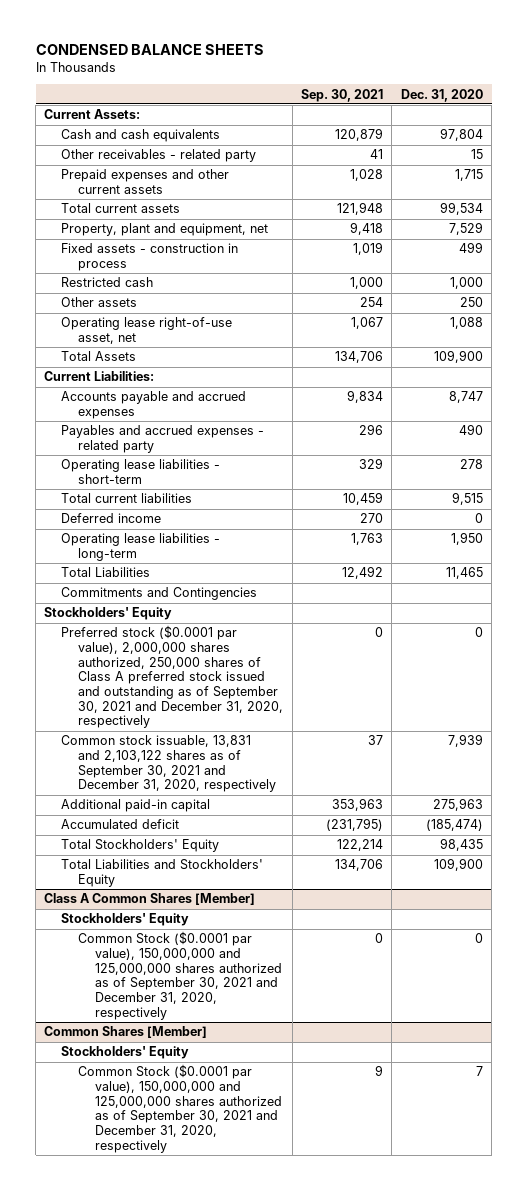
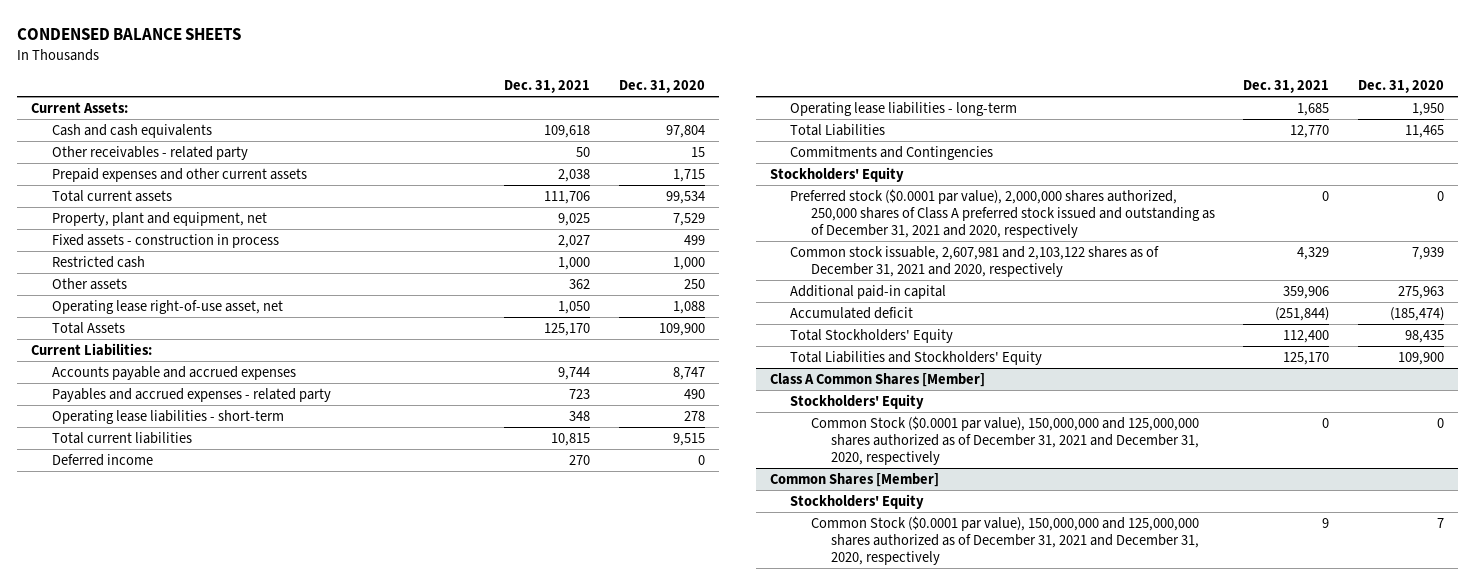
[301,88,384,102] Sep. 30, 2021 -> none
none -> [504,80,591,94] Dec. 31, 2021
[61,625,284,729] Preferred stock ($0.0001 par value), 2,000,000 shares authorized, 250,000 shares of Class A preferred stock issued and outstanding as of September 30, 2021 and December 31, 2020, respectively -> [790,188,1215,238] Preferred stock ($0.0001 par value), 2,000,000 shares authorized, 250,000 shares of Class A preferred stock issued and outstanding as of December 31, 2021 and 2020, respectively
[61,735,277,793] Common stock issuable, 13,831 and 2,103,122 shares as of September 30, 2021 and December 31, 2020, respectively -> [790,245,1160,277] Common stock issuable, 2,607,981 and 2,103,122 shares as of December 31, 2021 and 2020, respectively
[78,931,283,1020] Common Stock ($0.0001 par value), 150,000,000 and 125,000,000 shares authorized as of September 30, 2021 and December 31, 2020, respectively -> [810,415,1200,465] Common Stock ($0.0001 par value), 150,000,000 and 125,000,000 shares authorized as of December 31, 2021 and December 31, 2020, respectively
[78,1064,283,1153] Common Stock ($0.0001 par value), 150,000,000 and 125,000,000 shares authorized as of September 30, 2021 and December 31, 2020, respectively -> [810,515,1200,565] Common Stock ($0.0001 par value), 150,000,000 and 125,000,000 shares authorized as of December 31, 2021 and December 31, 2020, respectively

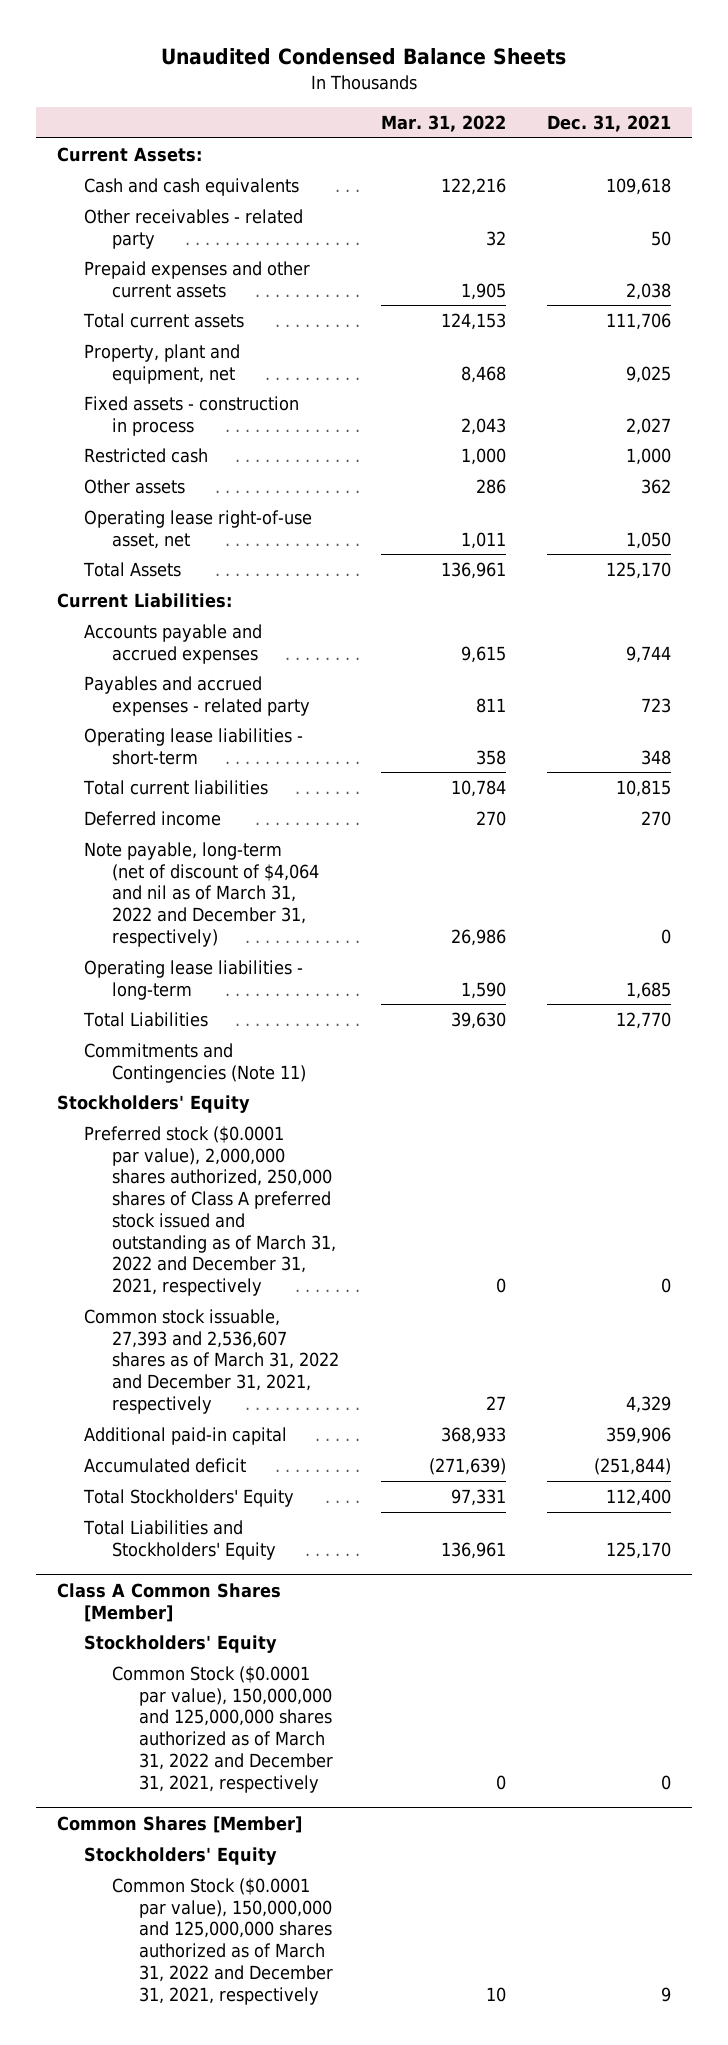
[17,27,242,40] CONDENSED BALANCE SHEETS -> [161,47,567,65] Unaudited Condensed Balance Sheets
[618,80,705,94] Dec. 31, 2020 -> none
none -> [380,114,506,132] Mar. 31, 2022
none -> [84,842,319,947] Note payable, long-term (net of discount of $4,064 and nil as of March 31, 2022 and December 31, respectively)
[790,145,994,160] Commitments and Contingencies -> [84,1043,306,1083] Commitments and Contingencies (Note 11)
[790,188,1215,238] Preferred stock ($0.0001 par value), 2,000,000 shares authorized, 250,000 shares of Class A preferred stock issued and outstanding as of December 31, 2021 and 2020, respectively -> [84,1126,336,1296] Preferred stock ($0.0001 par value), 2,000,000 shares authorized, 250,000 shares of Class A preferred stock issued and outstanding as of March 31, 2022 and December 31, 2021, respectively
[790,245,1160,277] Common stock issuable, 2,607,981 and 2,103,122 shares as of December 31, 2021 and 2020, respectively -> [84,1309,339,1414] Common stock issuable, 27,393 and 2,536,607 shares as of March 31, 2022 and December 31, 2021, respectively
[810,415,1200,465] Common Stock ($0.0001 par value), 150,000,000 and 125,000,000 shares authorized as of December 31, 2021 and December 31, 2020, respectively -> [111,1666,334,1793] Common Stock ($0.0001 par value), 150,000,000 and 125,000,000 shares authorized as of March 31, 2022 and December 31, 2021, respectively
[810,515,1200,565] Common Stock ($0.0001 par value), 150,000,000 and 125,000,000 shares authorized as of December 31, 2021 and December 31, 2020, respectively -> [111,1878,334,2005] Common Stock ($0.0001 par value), 150,000,000 and 125,000,000 shares authorized as of March 31, 2022 and December 31, 2021, respectively

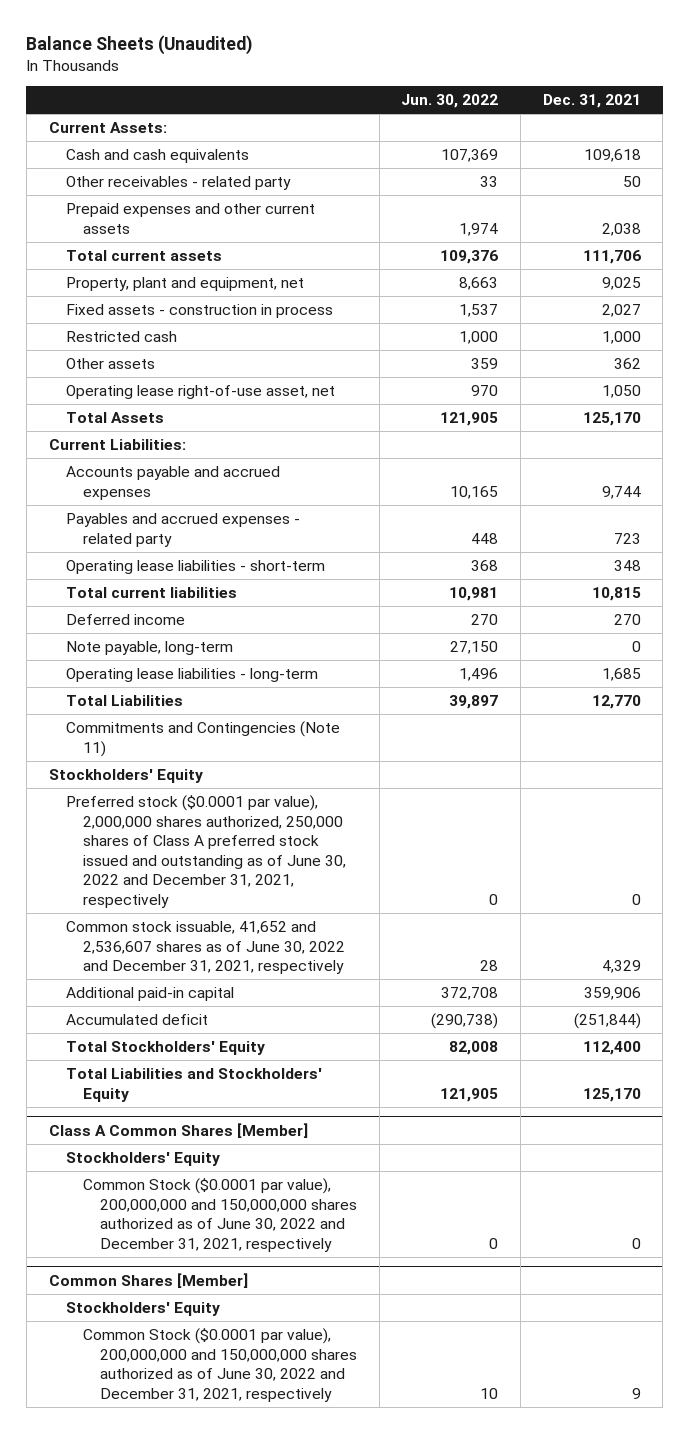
[161,47,567,65] Unaudited Condensed Balance Sheets -> [26,35,253,56] Balance Sheets (Unaudited)
[380,114,506,132] Mar. 31, 2022 -> none
none -> [401,93,499,108] Jun. 30, 2022
[84,842,319,947] Note payable, long-term (net of discount of $4,064 and nil as of March 31, 2022 and December 31, respectively) -> [65,640,233,655] Note payable, long-term
[84,1126,336,1296] Preferred stock ($0.0001 par value), 2,000,000 shares authorized, 250,000 shares of Class A preferred stock issued and outstanding as of March 31, 2022 and December 31, 2021, respectively -> [65,794,346,908] Preferred stock ($0.0001 par value), 2,000,000 shares authorized, 250,000 shares of Class A preferred stock issued and outstanding as of June 30, 2022 and December 31, 2021, respectively
[84,1309,339,1414] Common stock issuable, 27,393 and 2,536,607 shares as of March 31, 2022 and December 31, 2021, respectively -> [65,920,345,975] Common stock issuable, 41,652 and 2,536,607 shares as of June 30, 2022 and December 31, 2021, respectively
[111,1666,334,1793] Common Stock ($0.0001 par value), 150,000,000 and 125,000,000 shares authorized as of March 31, 2022 and December 31, 2021, respectively -> [82,1177,358,1252] Common Stock ($0.0001 par value), 200,000,000 and 150,000,000 shares authorized as of June 30, 2022 and December 31, 2021, respectively
[111,1878,334,2005] Common Stock ($0.0001 par value), 150,000,000 and 125,000,000 shares authorized as of March 31, 2022 and December 31, 2021, respectively -> [82,1327,358,1402] Common Stock ($0.0001 par value), 200,000,000 and 150,000,000 shares authorized as of June 30, 2022 and December 31, 2021, respectively

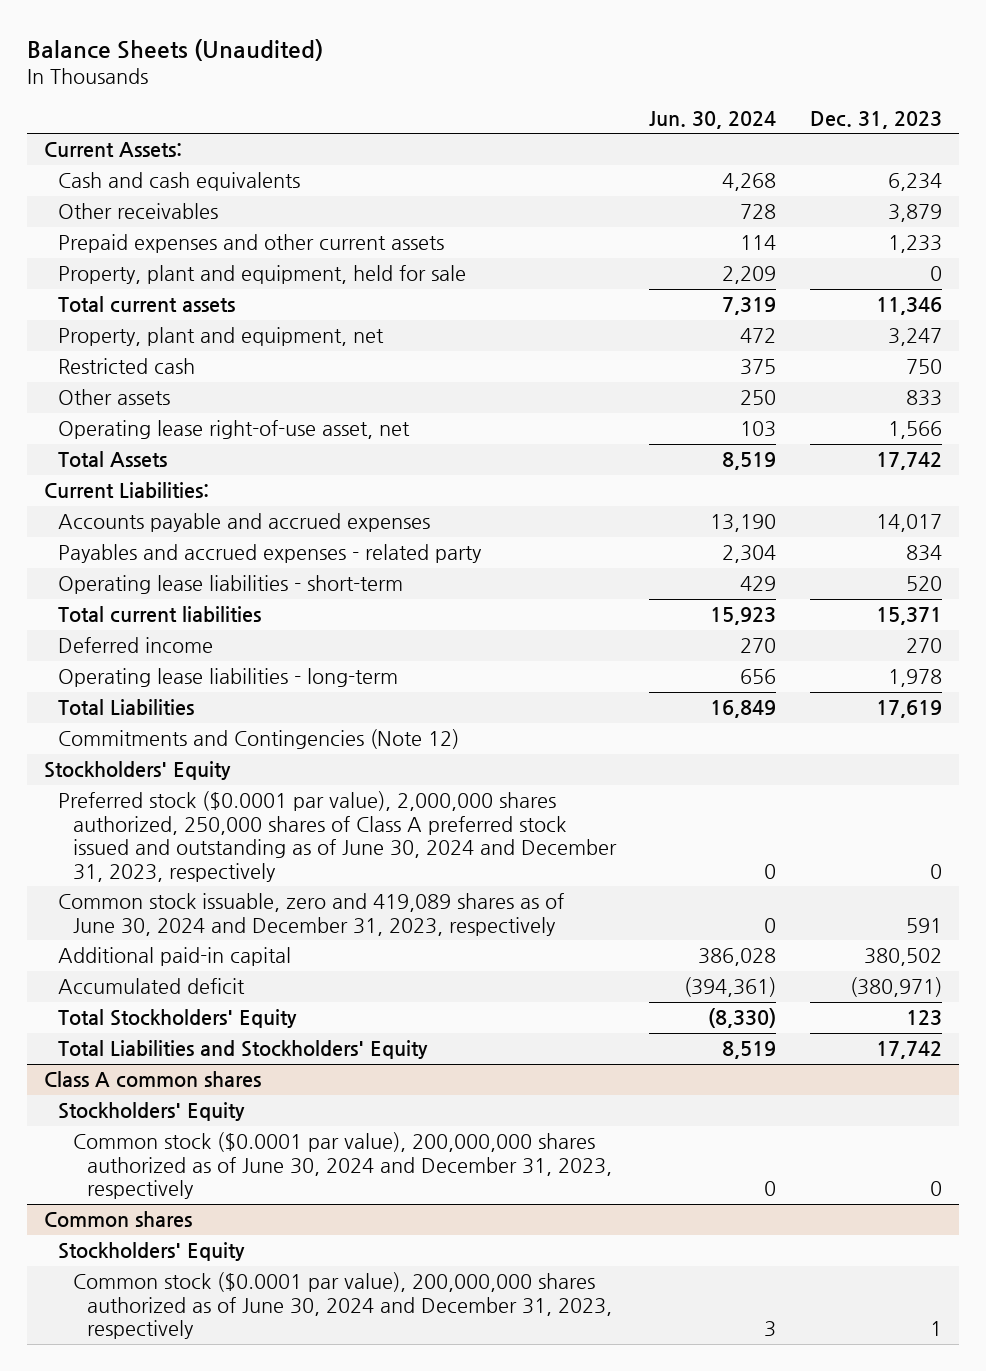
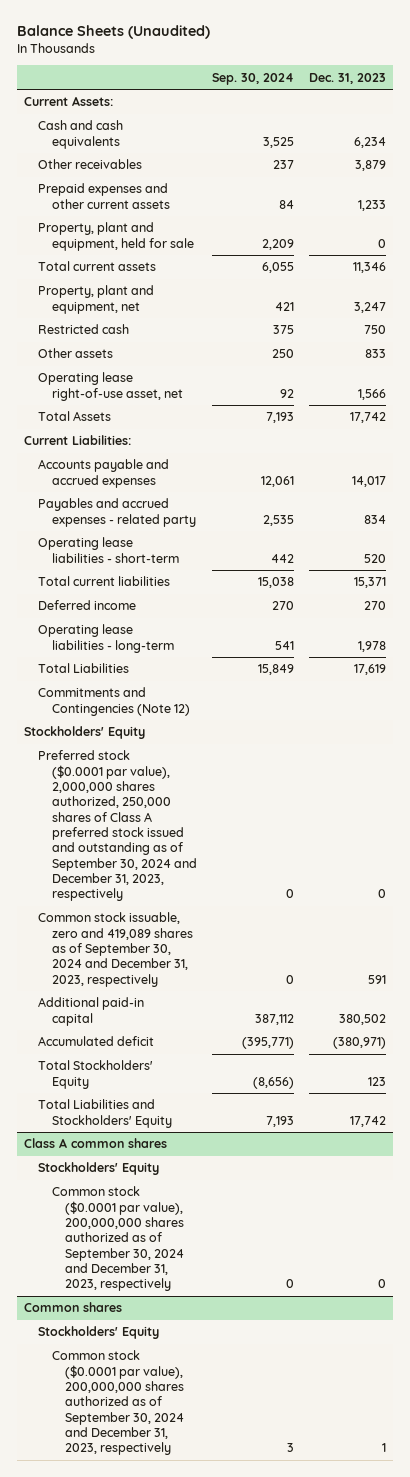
[649,110,777,129] Jun. 30, 2024 -> none
none -> [211,72,294,85] Sep. 30, 2024
[58,791,617,882] Preferred stock ($0.0001 par value), 2,000,000 shares authorized, 250,000 shares of Class A preferred stock issued and outstanding as of June 30, 2024 and December 31, 2023, respectively -> [37,750,197,902] Preferred stock ($0.0001 par value), 2,000,000 shares authorized, 250,000 shares of Class A preferred stock issued and outstanding as of September 30, 2024 and December 31, 2023, respectively
[58,893,565,936] Common stock issuable, zero and 419,089 shares as of June 30, 2024 and December 31, 2023, respectively -> [37,912,193,987] Common stock issuable, zero and 419,089 shares as of September 30, 2024 and December 31, 2023, respectively
[72,1132,613,1200] Common stock ($0.0001 par value), 200,000,000 shares authorized as of June 30, 2024 and December 31, 2023, respectively -> [51,1186,185,1292] Common stock ($0.0001 par value), 200,000,000 shares authorized as of September 30, 2024 and December 31, 2023, respectively
[72,1272,613,1340] Common stock ($0.0001 par value), 200,000,000 shares authorized as of June 30, 2024 and December 31, 2023, respectively -> [51,1350,185,1456] Common stock ($0.0001 par value), 200,000,000 shares authorized as of September 30, 2024 and December 31, 2023, respectively

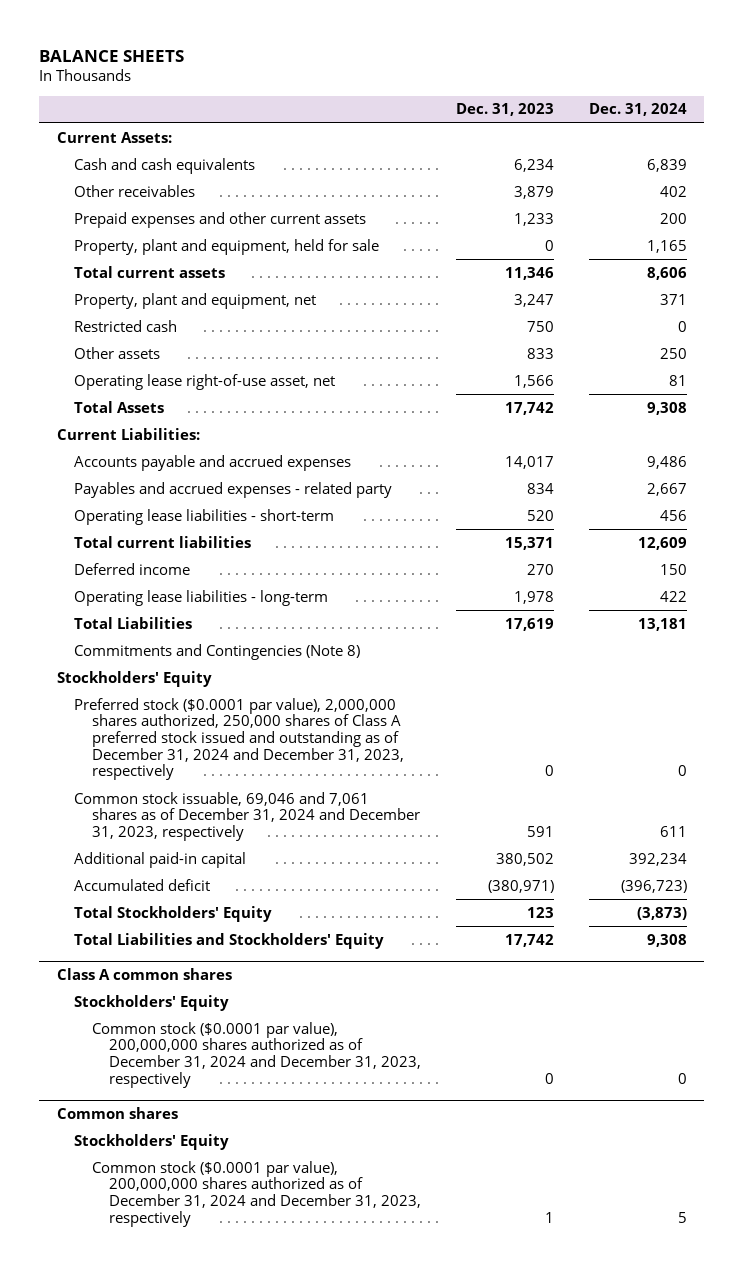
[16,25,210,40] Balance Sheets (Unaudited) -> [39,49,185,62] BALANCE SHEETS
[211,72,294,85] Sep. 30, 2024 -> none
none -> [588,103,687,117] Dec. 31, 2024
[37,687,190,716] Commitments and Contingencies (Note 12) -> [74,643,361,660] Commitments and Contingencies (Note 8)
[37,750,197,902] Preferred stock ($0.0001 par value), 2,000,000 shares authorized, 250,000 shares of Class A preferred stock issued and outstanding as of September 30, 2024 and December 31, 2023, respectively -> [74,697,404,781] Preferred stock ($0.0001 par value), 2,000,000 shares authorized, 250,000 shares of Class A preferred stock issued and outstanding as of December 31, 2024 and December 31, 2023, respectively
[37,912,193,987] Common stock issuable, zero and 419,089 shares as of September 30, 2024 and December 31, 2023, respectively -> [74,791,420,842] Common stock issuable, 69,046 and 7,061 shares as of December 31, 2024 and December 31, 2023, respectively
[51,1186,185,1292] Common stock ($0.0001 par value), 200,000,000 shares authorized as of September 30, 2024 and December 31, 2023, respectively -> [91,1021,422,1088] Common stock ($0.0001 par value), 200,000,000 shares authorized as of December 31, 2024 and December 31, 2023, respectively
[51,1350,185,1456] Common stock ($0.0001 par value), 200,000,000 shares authorized as of September 30, 2024 and December 31, 2023, respectively -> [91,1160,422,1227] Common stock ($0.0001 par value), 200,000,000 shares authorized as of December 31, 2024 and December 31, 2023, respectively

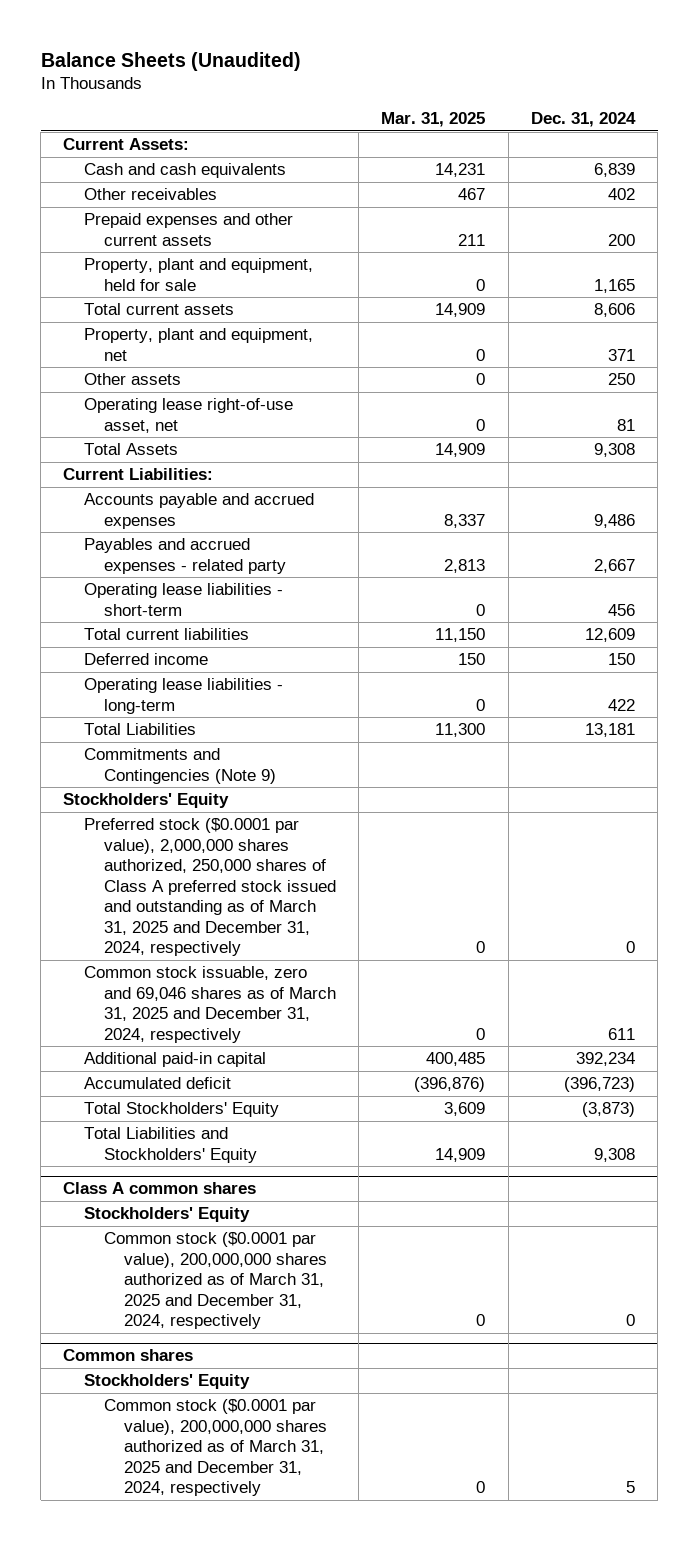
[39,49,185,62] BALANCE SHEETS -> [40,51,301,71] Balance Sheets (Unaudited)
[455,103,554,117] Dec. 31, 2023 -> none
none -> [381,112,486,128] Mar. 31, 2025
[74,319,178,332] Restricted cash -> none
[74,643,361,660] Commitments and Contingencies (Note 8) -> [83,748,276,784] Commitments and Contingencies (Note 9)
[74,697,404,781] Preferred stock ($0.0001 par value), 2,000,000 shares authorized, 250,000 shares of Class A preferred stock issued and outstanding as of December 31, 2024 and December 31, 2023, respectively -> [83,818,336,956] Preferred stock ($0.0001 par value), 2,000,000 shares authorized, 250,000 shares of Class A preferred stock issued and outstanding as of March 31, 2025 and December 31, 2024, respectively
[74,791,420,842] Common stock issuable, 69,046 and 7,061 shares as of December 31, 2024 and December 31, 2023, respectively -> [83,966,336,1043] Common stock issuable, zero and 69,046 shares as of March 31, 2025 and December 31, 2024, respectively
[91,1021,422,1088] Common stock ($0.0001 par value), 200,000,000 shares authorized as of December 31, 2024 and December 31, 2023, respectively -> [103,1232,328,1330] Common stock ($0.0001 par value), 200,000,000 shares authorized as of March 31, 2025 and December 31, 2024, respectively
[91,1160,422,1227] Common stock ($0.0001 par value), 200,000,000 shares authorized as of December 31, 2024 and December 31, 2023, respectively -> [103,1399,328,1497] Common stock ($0.0001 par value), 200,000,000 shares authorized as of March 31, 2025 and December 31, 2024, respectively

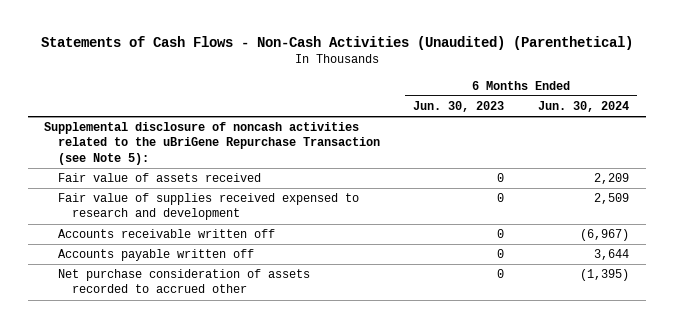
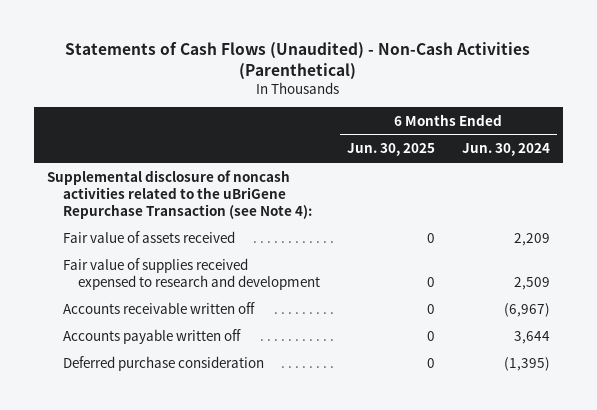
[40,35,633,50] Statements of Cash Flows - Non-Cash Activities (Unaudited) (Parenthetical) -> [65,41,531,80] Statements of Cash Flows (Unaudited) - Non-Cash Activities (Parenthetical)
[413,100,505,112] Jun. 30, 2023 -> none
none -> [346,143,435,157] Jun. 30, 2025
[44,122,380,165] Supplemental disclosure of noncash activities related to the uBriGene Repurchase Transaction (see Note 5): -> [47,169,312,219] Supplemental disclosure of noncash activities related to the uBriGene Repurchase Transaction (see Note 4):
[57,269,310,294] Net purchase consideration of assets recorded to accrued other -> [62,355,264,371] Deferred purchase consideration

